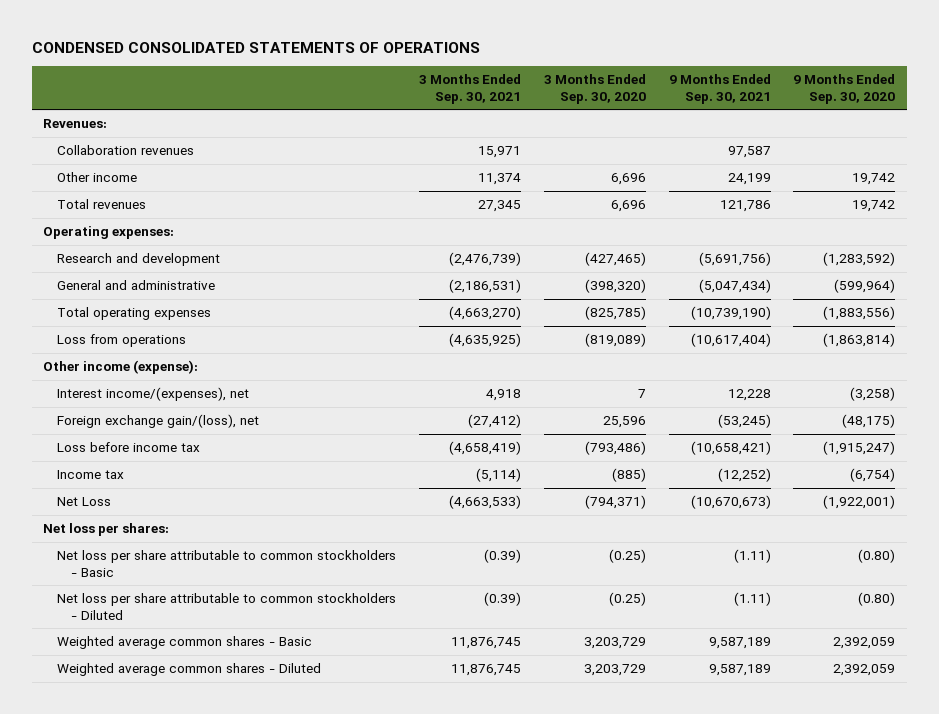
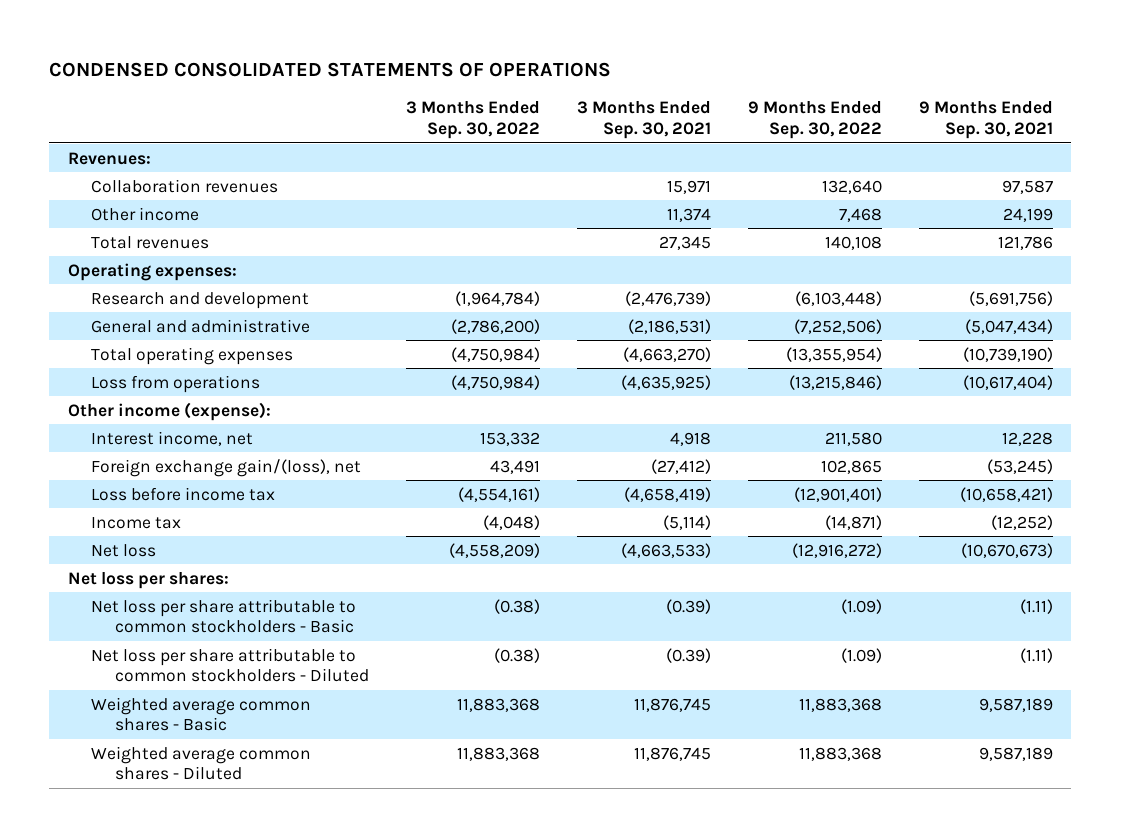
[543,74,646,104] 3 Months Ended Sep. 30, 2020 -> none
[793,74,896,104] 9 Months Ended Sep. 30, 2020 -> none
none -> [405,101,540,140] 3 Months Ended Sep. 30, 2022
none -> [747,101,882,140] 9 Months Ended Sep. 30, 2022
[57,387,250,402] Interest income/(expenses), net -> [91,430,254,446] Interest income, net
[57,497,112,507] Net Loss -> [91,543,157,557] Net loss

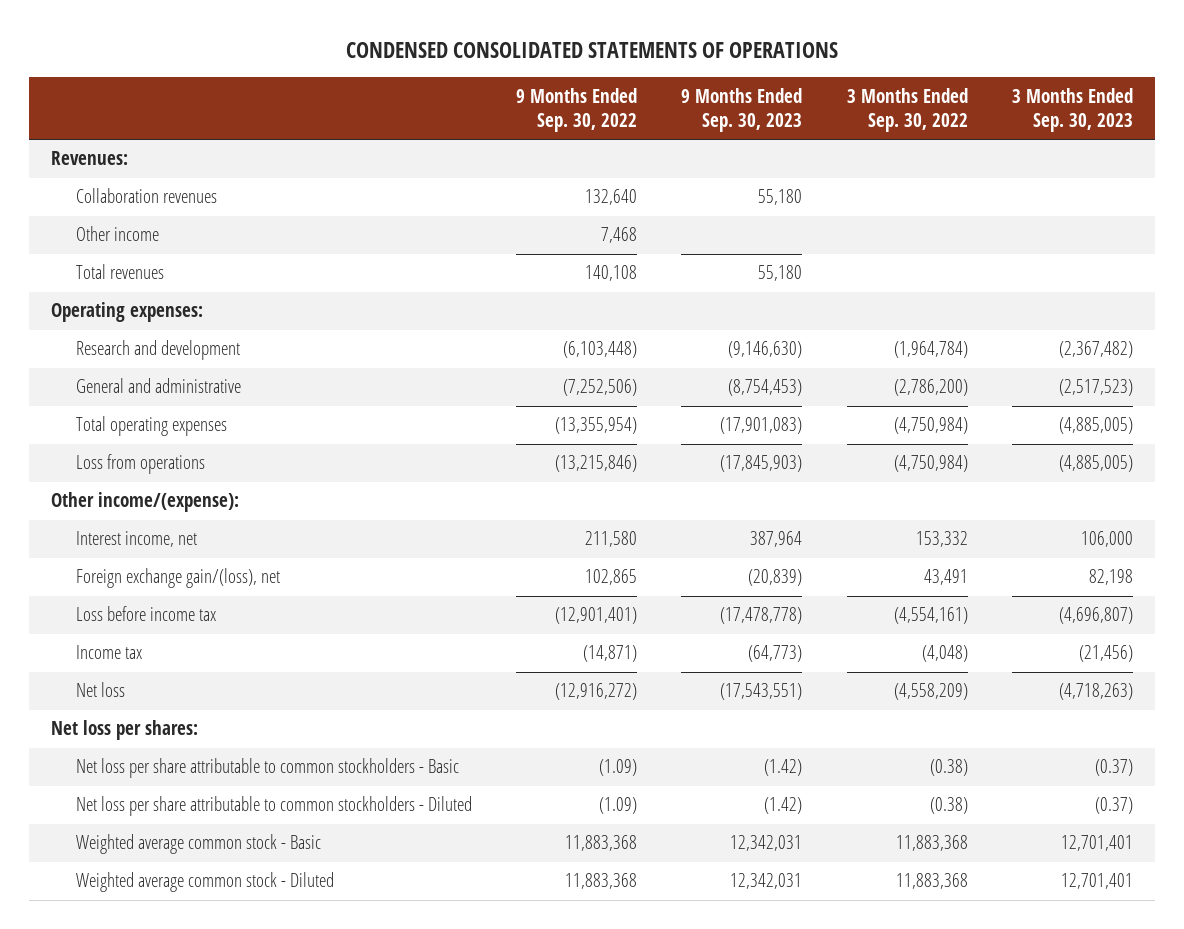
[576,101,711,140] 3 Months Ended Sep. 30, 2021 -> none
[918,101,1053,140] 9 Months Ended Sep. 30, 2021 -> none
none -> [681,87,803,133] 9 Months Ended Sep. 30, 2023
none -> [1011,87,1133,133] 3 Months Ended Sep. 30, 2023
[67,401,271,421] Other income (expense): -> [51,492,240,513] Other income/(expense):
[91,696,312,732] Weighted average common shares - Basic -> [75,834,321,855] Weighted average common stock - Basic
[91,745,312,781] Weighted average common shares - Diluted -> [75,872,334,893] Weighted average common stock - Diluted

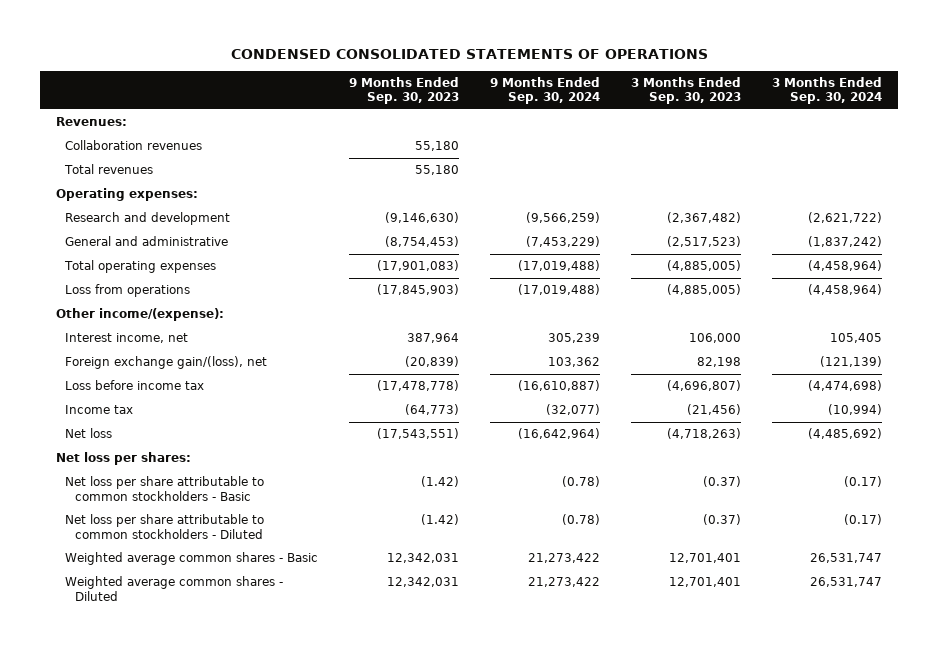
[516,87,638,133] 9 Months Ended Sep. 30, 2022 -> none
[846,87,968,133] 3 Months Ended Sep. 30, 2022 -> none
none -> [490,76,601,105] 9 Months Ended Sep. 30, 2024
none -> [772,76,883,105] 3 Months Ended Sep. 30, 2024
[75,226,159,242] Other income -> none
[75,834,321,855] Weighted average common stock - Basic -> [65,552,319,566] Weighted average common shares - Basic
[75,872,334,893] Weighted average common stock - Diluted -> [65,576,284,601] Weighted average common shares - Diluted

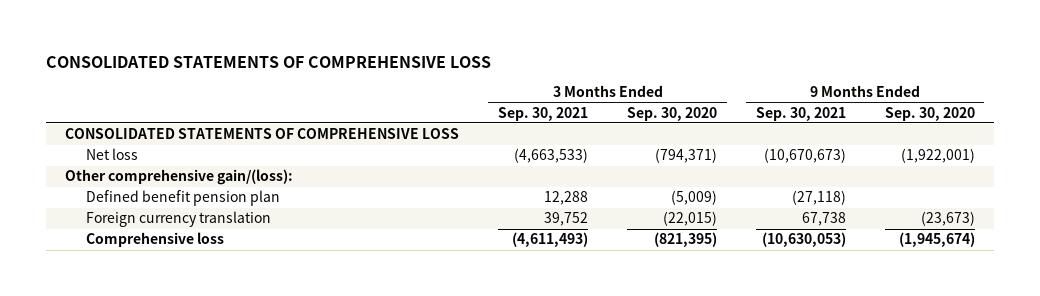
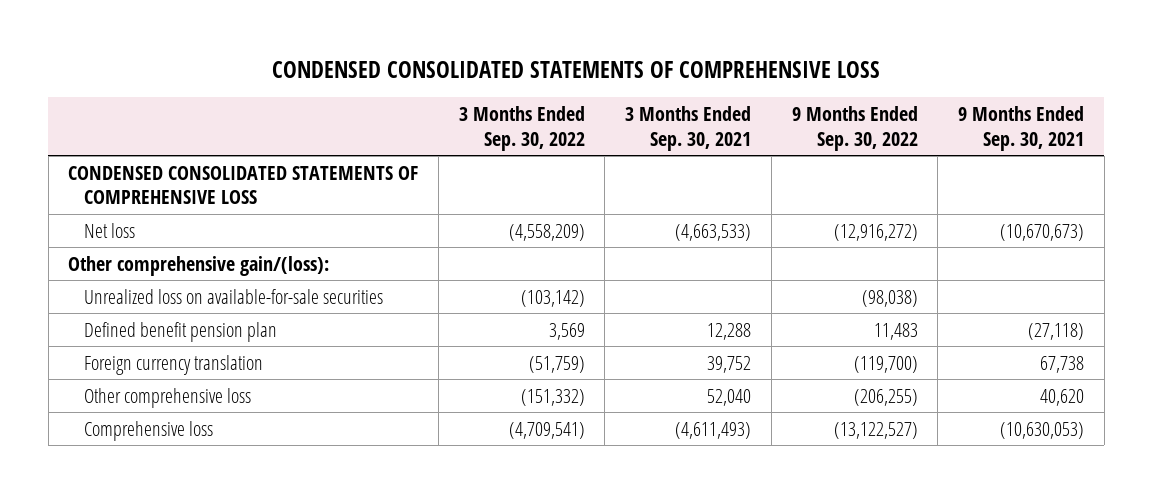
[45,55,491,68] CONSOLIDATED STATEMENTS OF COMPREHENSIVE LOSS -> [272,61,881,79] CONDENSED CONSOLIDATED STATEMENTS OF COMPREHENSIVE LOSS
[626,106,717,121] Sep. 30, 2020 -> none
[884,106,975,121] Sep. 30, 2020 -> none
none -> [458,105,585,151] 3 Months Ended Sep. 30, 2022
none -> [791,105,918,151] 9 Months Ended Sep. 30, 2022
[65,128,460,140] CONSOLIDATED STATEMENTS OF COMPREHENSIVE LOSS -> [68,165,419,205] CONDENSED CONSOLIDATED STATEMENTS OF COMPREHENSIVE LOSS
none -> [84,288,384,304] Unrealized loss on available-for-sale securities
none -> [84,387,252,408] Other comprehensive loss

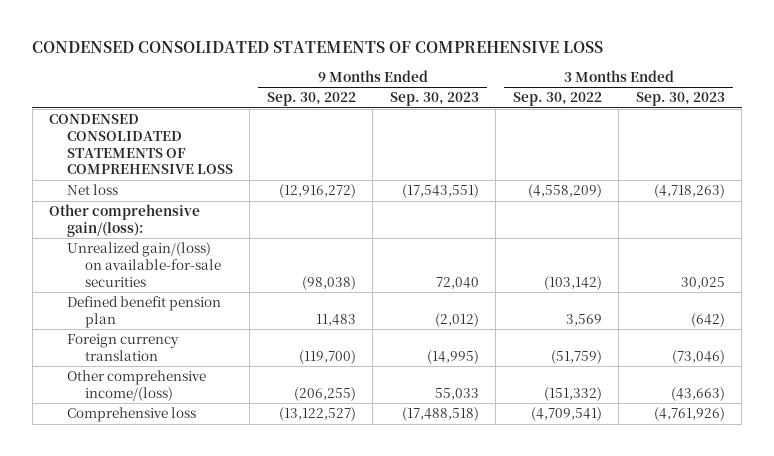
[625,105,752,151] 3 Months Ended Sep. 30, 2021 -> none
[957,105,1084,151] 9 Months Ended Sep. 30, 2021 -> none
none -> [389,92,479,107] Sep. 30, 2023
none -> [635,92,725,107] Sep. 30, 2023
[84,288,384,304] Unrealized loss on available-for-sale securities -> [66,242,221,287] Unrealized gain/(loss) on available-for-sale securities
[84,387,252,408] Other comprehensive loss -> [66,370,206,401] Other comprehensive income/(loss)

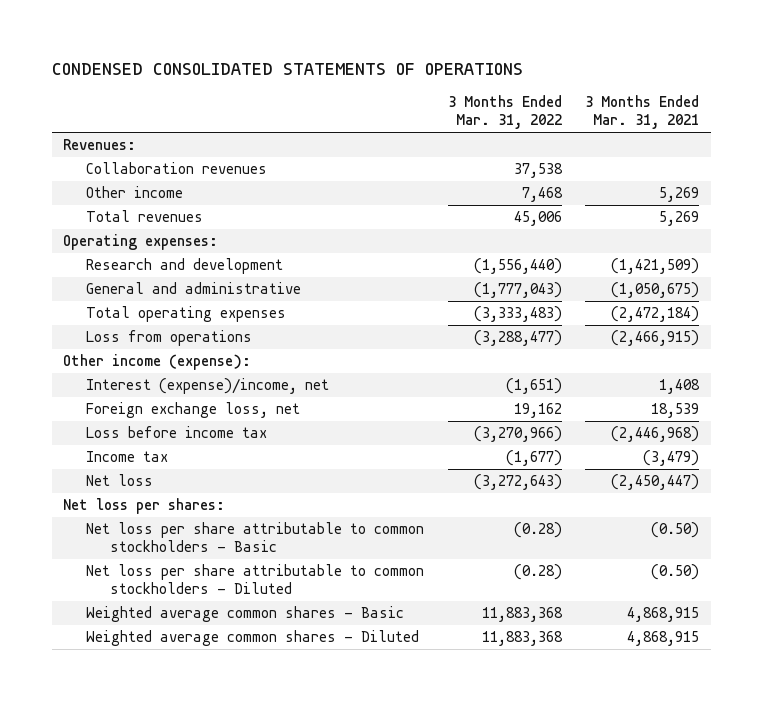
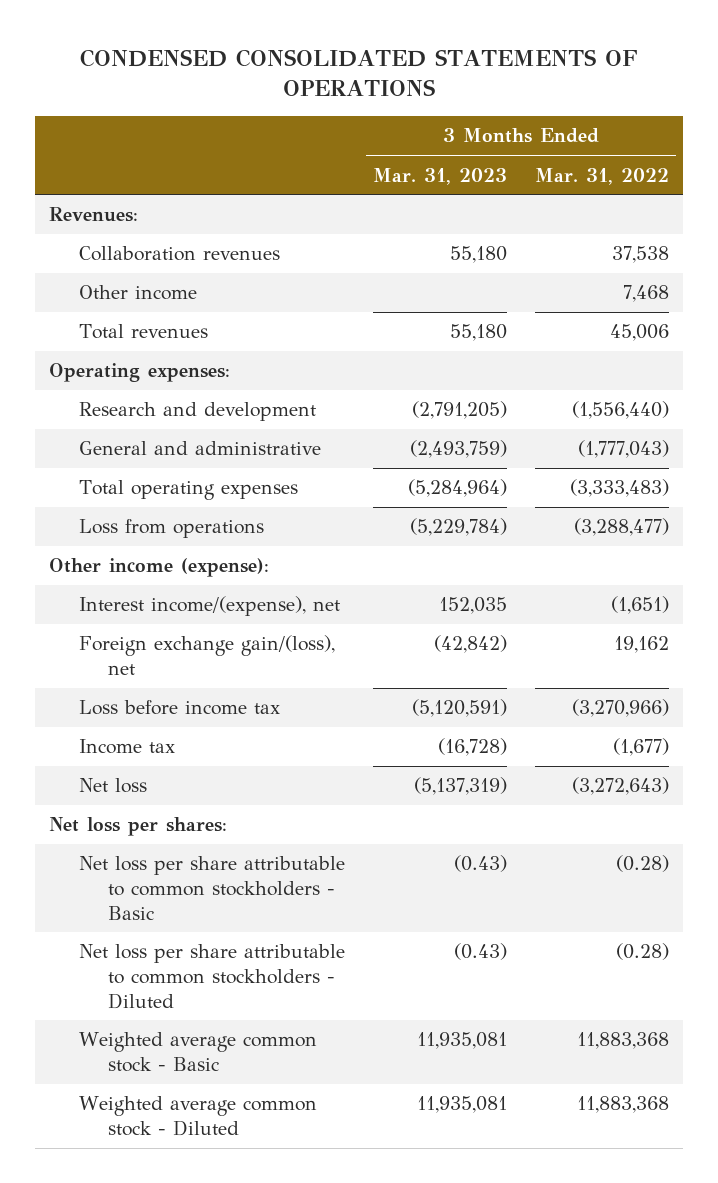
[585,95,700,130] 3 Months Ended Mar. 31, 2021 -> none
none -> [372,167,507,185] Mar. 31, 2023
[86,378,330,395] Interest (expense)/income, net -> [78,596,340,617] Interest income/(expense), net
[86,402,301,419] Foreign exchange loss, net -> [78,635,335,676] Foreign exchange gain/(loss), net
[86,606,405,623] Weighted average common shares - Basic -> [78,1032,317,1073] Weighted average common stock - Basic
[86,630,420,647] Weighted average common shares - Diluted -> [78,1096,317,1137] Weighted average common stock - Diluted

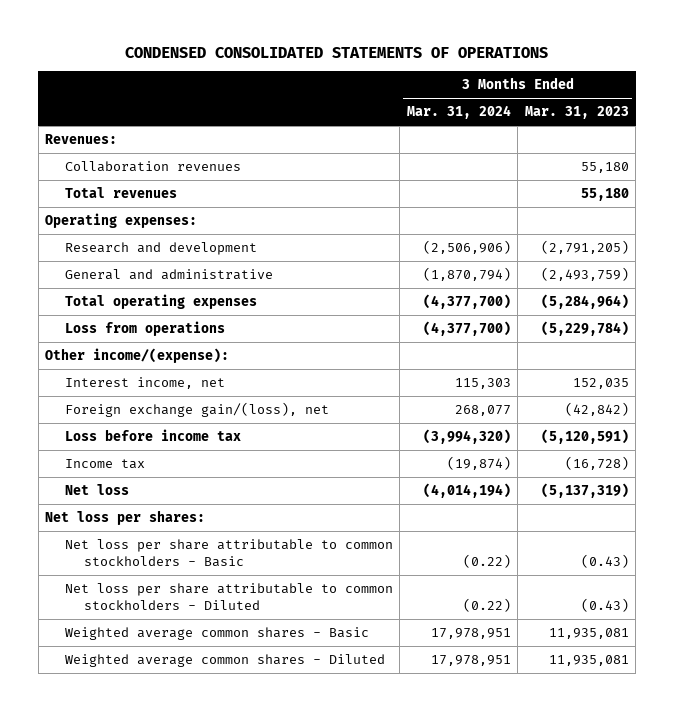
[535,167,670,185] Mar. 31, 2022 -> none
none -> [406,105,511,120] Mar. 31, 2024
[78,285,197,301] Other income -> none
[49,558,270,578] Other income (expense): -> [45,348,230,364] Other income/(expense):
[78,596,340,617] Interest income/(expense), net -> [64,377,225,390] Interest income, net
[78,1032,317,1073] Weighted average common stock - Basic -> [64,627,369,641] Weighted average common shares - Basic
[78,1096,317,1137] Weighted average common stock - Diluted -> [64,654,385,668] Weighted average common shares - Diluted

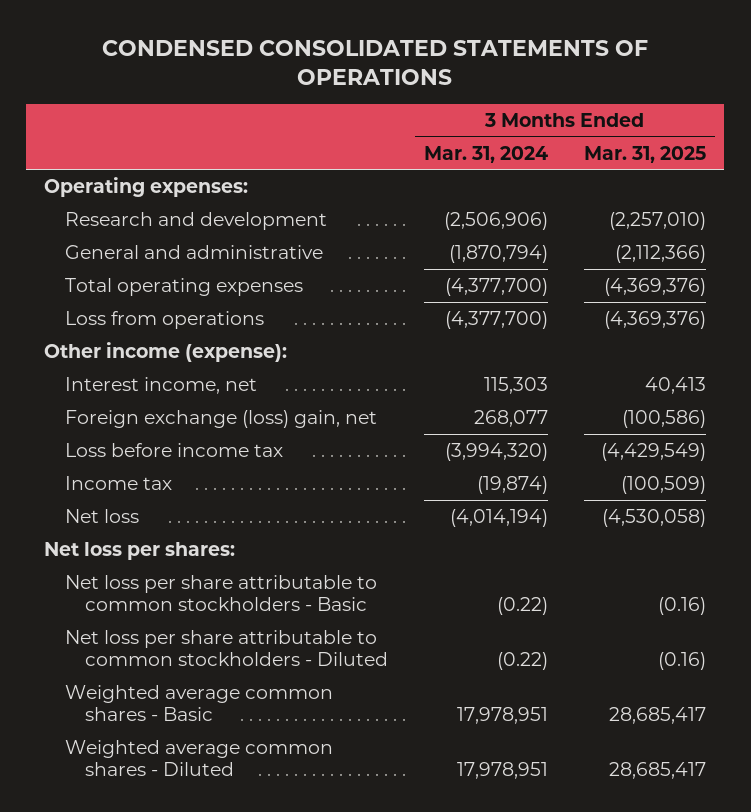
[524,106,629,120] Mar. 31, 2023 -> none
none -> [584,145,707,163] Mar. 31, 2025
[45,134,118,145] Revenues: -> none
[64,161,241,173] Collaboration revenues -> none
[64,187,177,199] Total revenues -> none
[45,348,230,364] Other income/(expense): -> [44,341,288,362] Other income (expense):
[64,402,329,418] Foreign exchange gain/(loss), net -> [64,409,377,428] Foreign exchange (loss) gain, net

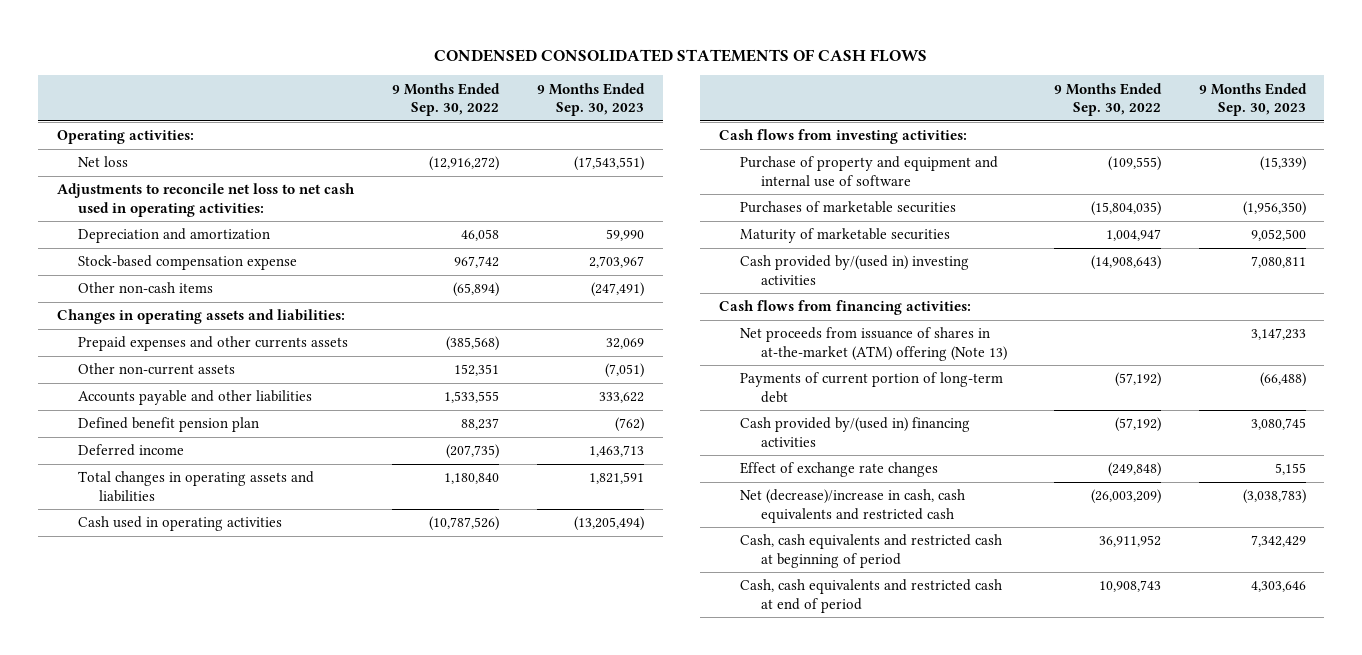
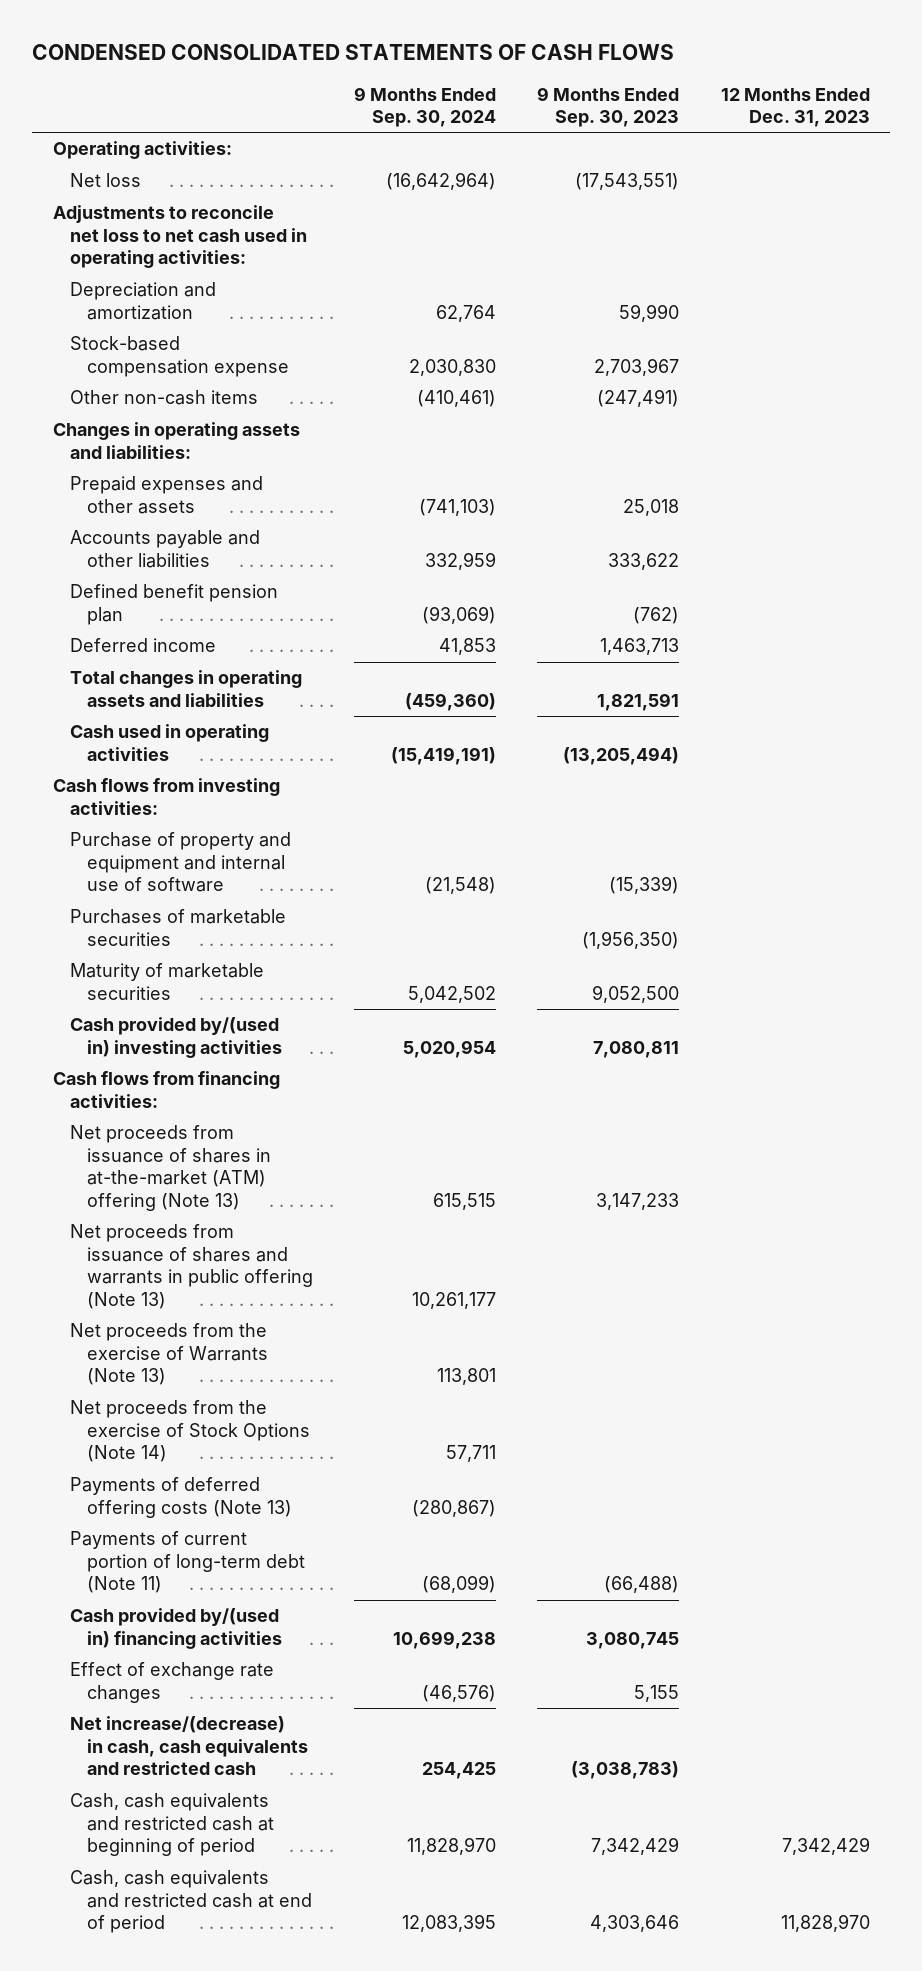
[391,82,500,117] 9 Months Ended Sep. 30, 2022 -> none
none -> [354,86,497,128] 9 Months Ended Sep. 30, 2024
none -> [720,87,870,128] 12 Months Ended Dec. 31, 2023
[77,363,235,376] Other non-current assets -> none
[77,336,348,352] Prepaid expenses and other currents assets -> [69,476,263,514] Prepaid expenses and other assets
[605,338,644,350] 32,069 -> [623,498,680,516] 25,018
none -> [69,1224,313,1309] Net proceeds from issuance of shares and warrants in public offering (Note 13)
none -> [69,1323,268,1386] Net proceeds from the exercise of Warrants (Note 13)
none -> [69,1400,310,1463] Net proceeds from the exercise of Stock Options (Note 14)
none -> [69,1477,292,1518] Payments of deferred offering costs (Note 13)
[739,372,1003,403] Payments of current portion of long-term debt -> [69,1531,305,1594] Payments of current portion of long-term debt (Note 11)
[739,489,965,523] Net (decrease)/increase in cash, cash equivalents and restricted cash -> [69,1716,308,1776] Net increase/(decrease) in cash, cash equivalents and restricted cash

